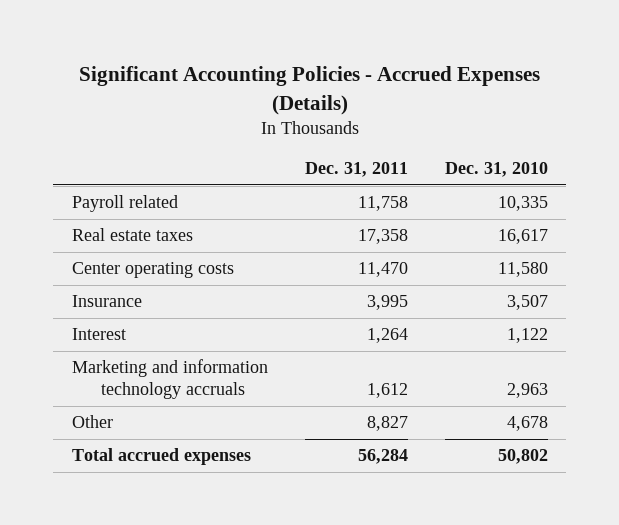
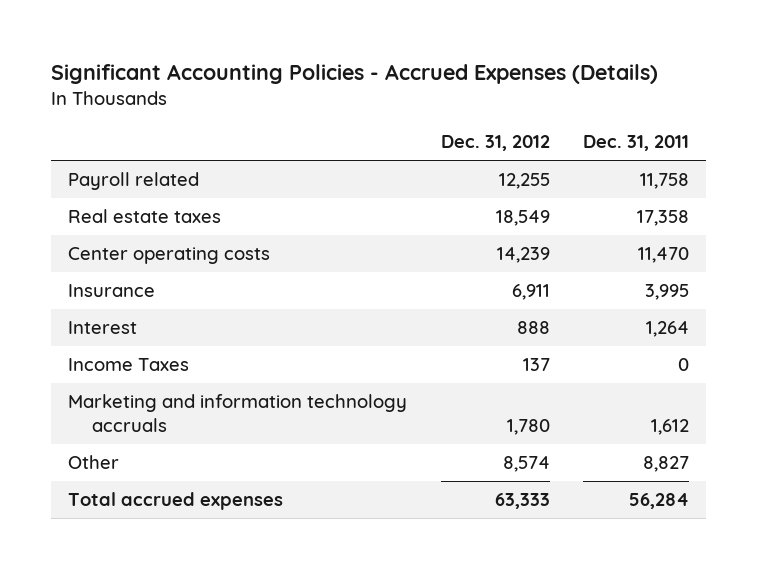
[444,162,548,178] Dec. 31, 2010 -> none
none -> [440,135,550,152] Dec. 31, 2012
none -> [67,358,189,372] Income Taxes

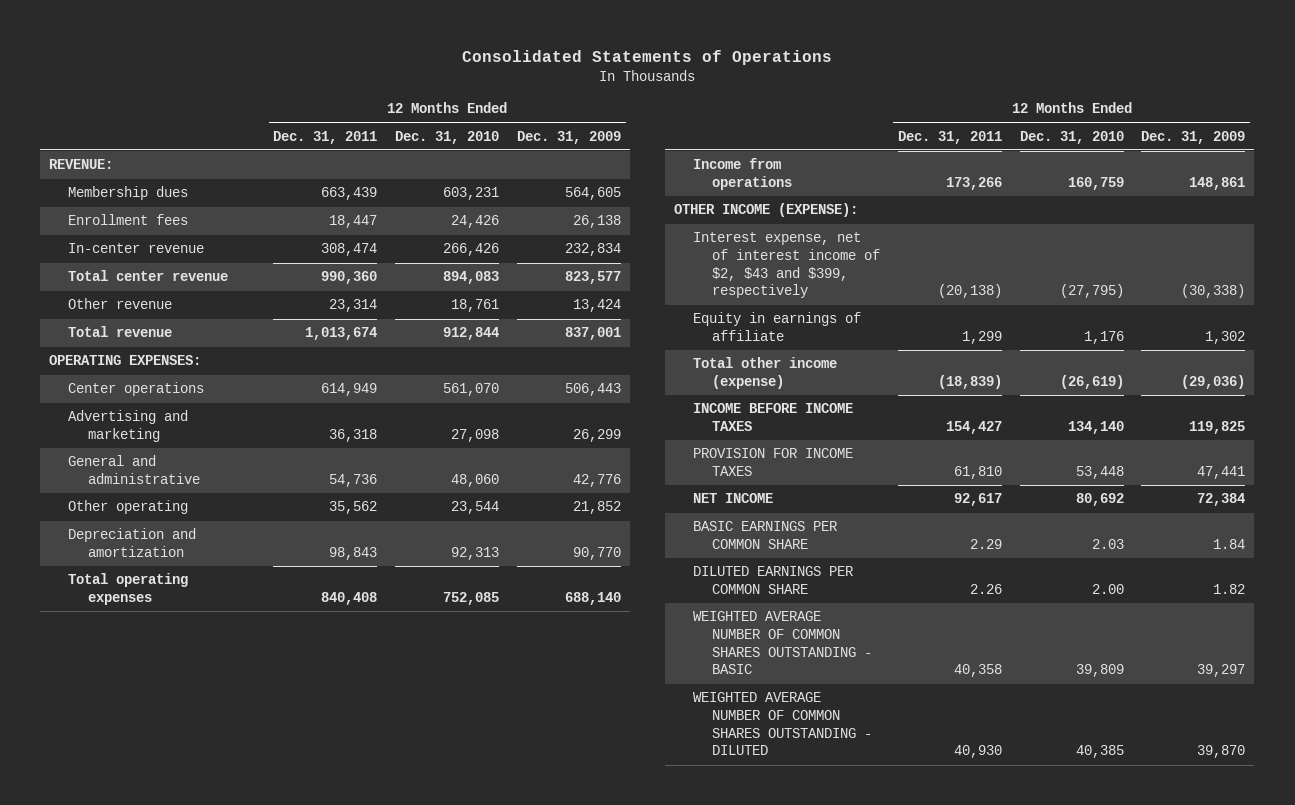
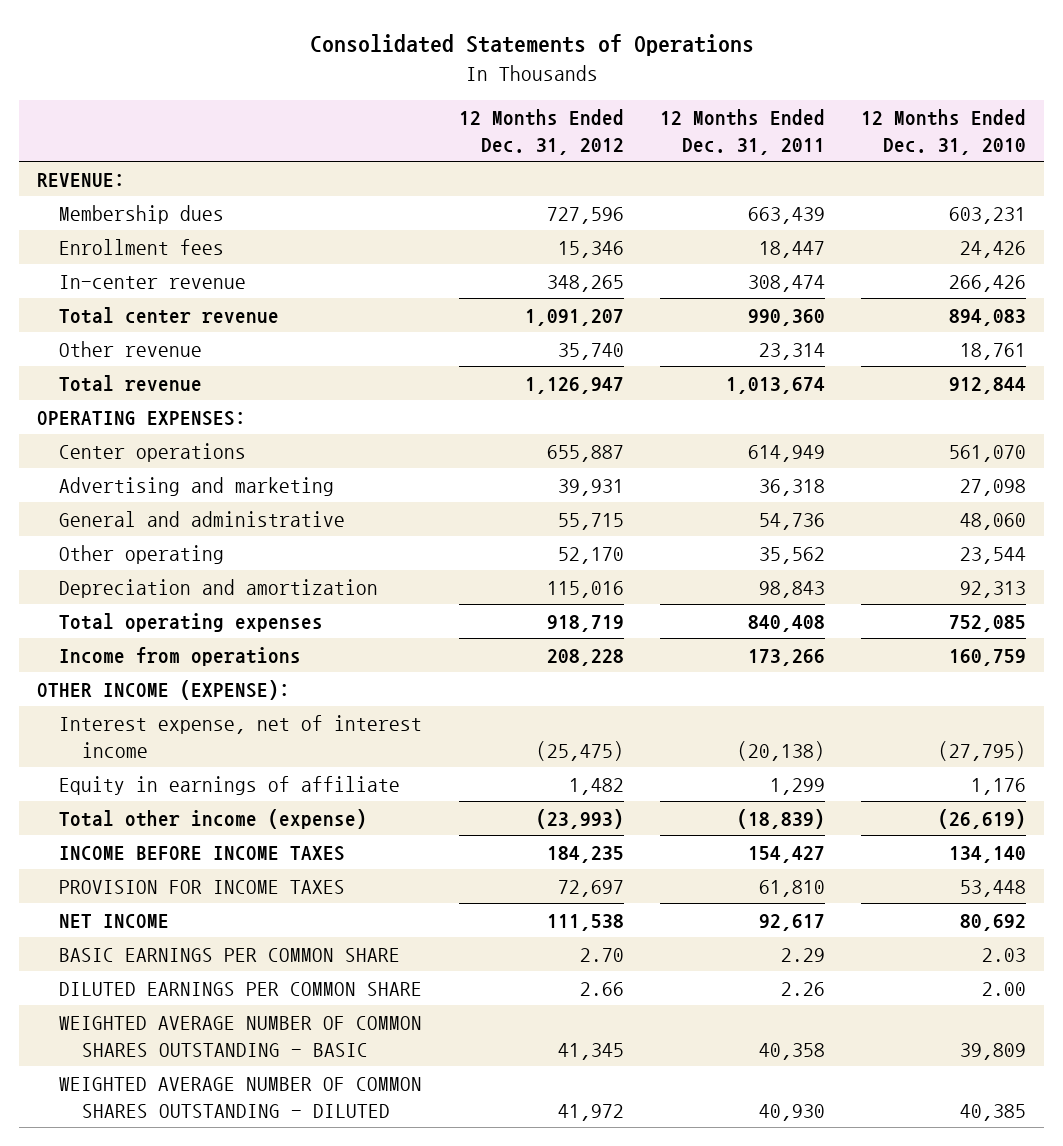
[517,130,622,144] Dec. 31, 2009 -> none
none -> [458,109,624,156] 12 Months Ended Dec. 31, 2012
[692,232,880,299] Interest expense, net of interest income of $2, $43 and $399, respectively -> [59,714,423,758] Interest expense, net of interest income

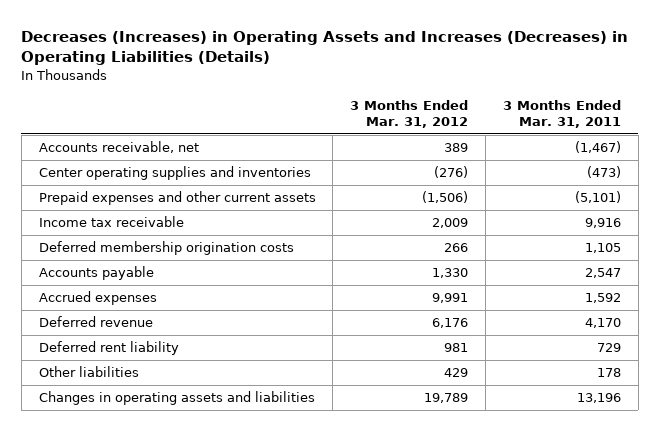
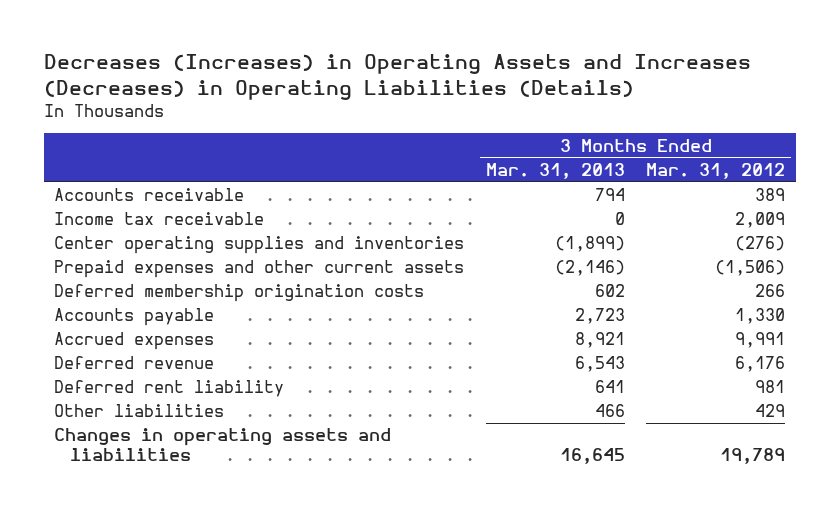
[502,99,621,129] 3 Months Ended Mar. 31, 2011 -> none
none -> [485,162,625,179] Mar. 31, 2013
[38,141,199,154] Accounts receivable, net -> [54,188,245,202] Accounts receivable
[38,216,184,228] Income tax receivable -> [54,212,265,226] Income tax receivable

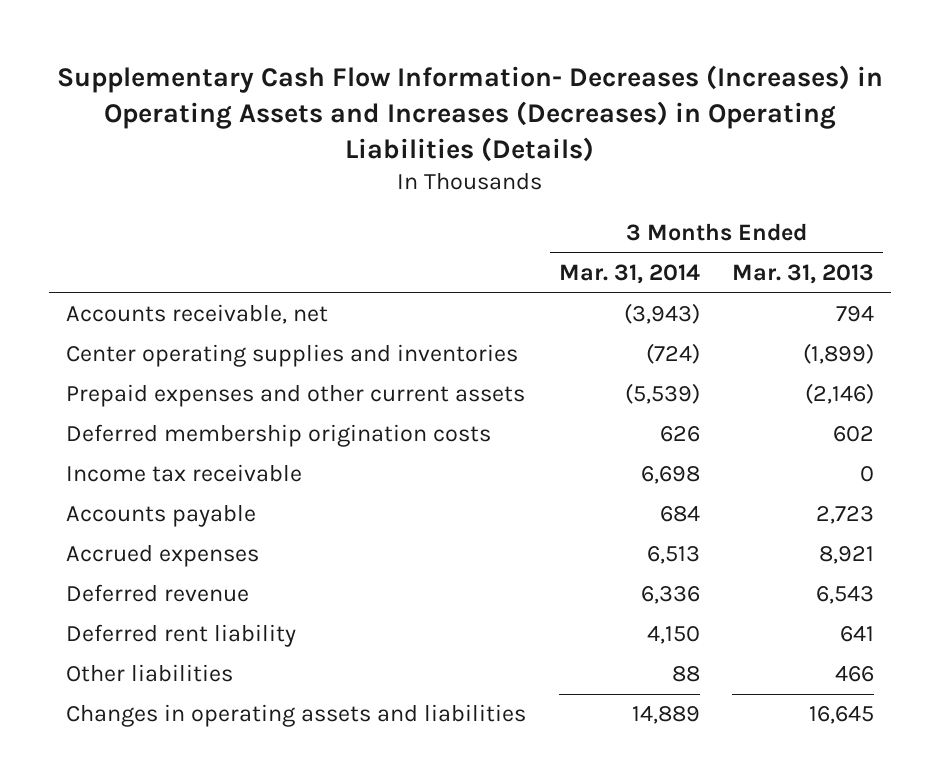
[43,54,751,100] Decreases (Increases) in Operating Assets and Increases (Decreases) in Operating Liabilities (Details) -> [57,64,884,162] Supplementary Cash Flow Information- Decreases (Increases) in Operating Assets and Increases (Decreases) in Operating Liabilities (Details)
[646,162,786,179] Mar. 31, 2012 -> none
none -> [558,264,700,285] Mar. 31, 2014
[54,188,245,202] Accounts receivable -> [65,304,328,325] Accounts receivable, net
[54,212,265,226] Income tax receivable -> [65,464,302,483] Income tax receivable

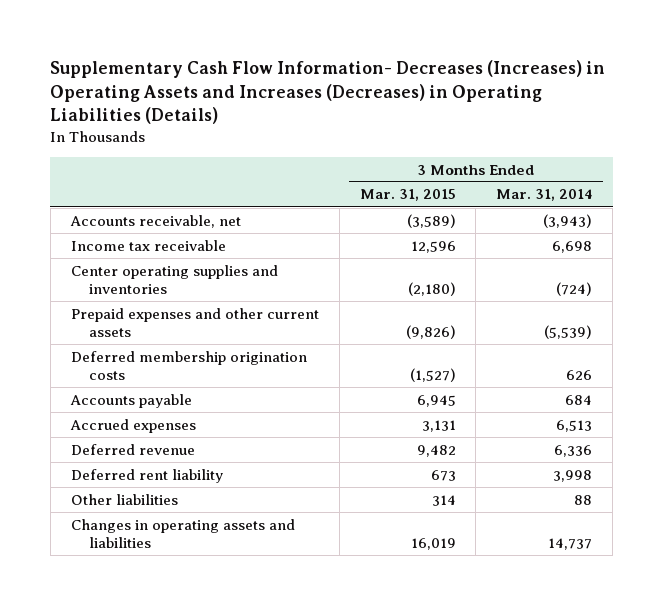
[732,264,875,285] Mar. 31, 2013 -> none
none -> [359,189,456,202] Mar. 31, 2015
[65,464,302,483] Income tax receivable -> [70,239,226,251] Income tax receivable
[646,626,700,645] 4,150 -> [553,469,593,482] 3,998
[631,706,700,725] 14,889 -> [548,538,593,551] 14,737

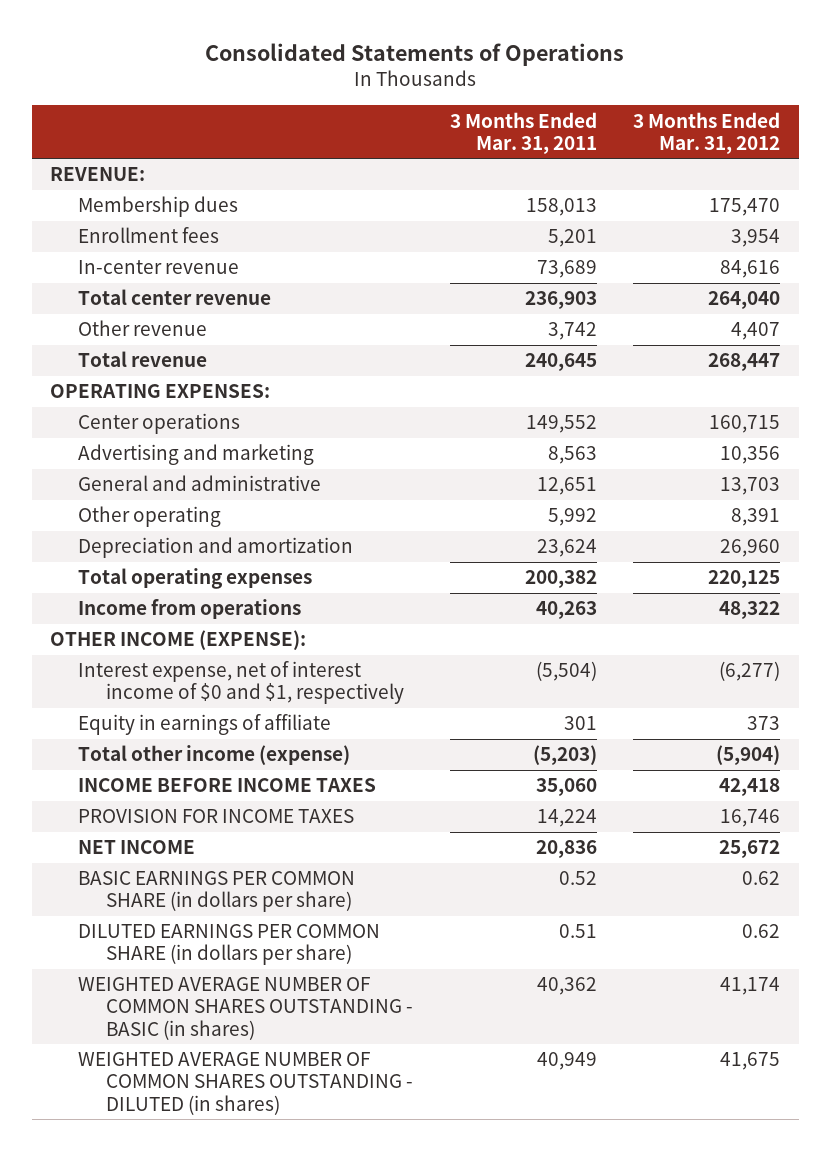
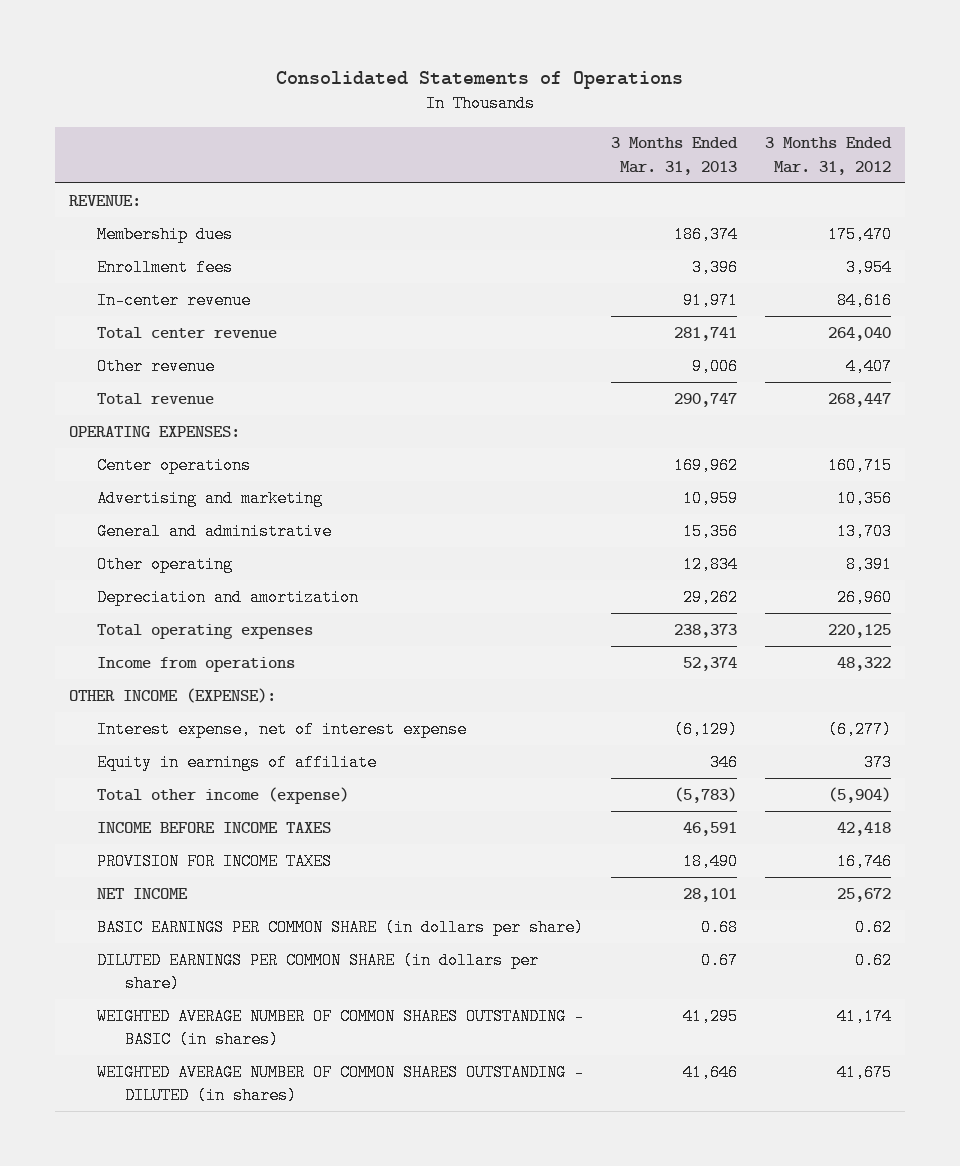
[449,111,597,154] 3 Months Ended Mar. 31, 2011 -> none
none -> [610,137,738,175] 3 Months Ended Mar. 31, 2013
[78,661,405,705] Interest expense, net of interest income of $0 and $1, respectively -> [97,720,468,738] Interest expense, net of interest expense

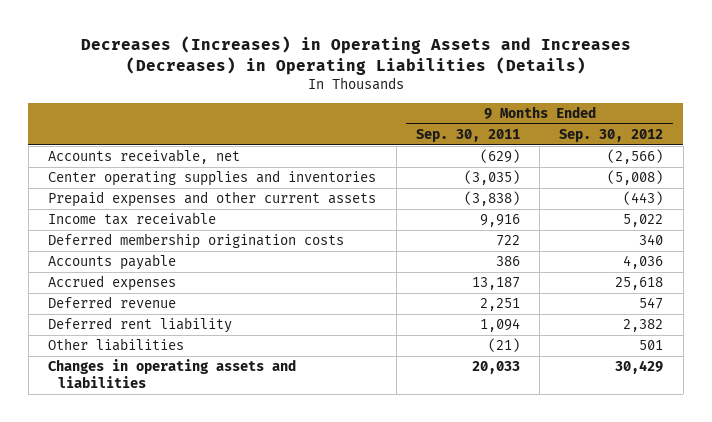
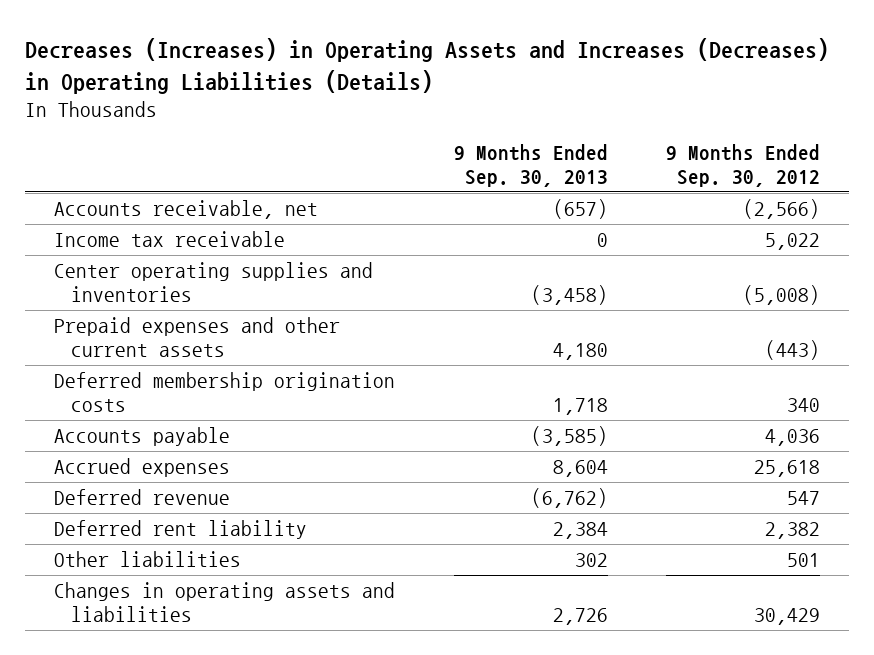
[415,128,520,142] Sep. 30, 2011 -> none
none -> [453,143,608,187] 9 Months Ended Sep. 30, 2013
[48,212,217,226] Income tax receivable -> [54,230,286,247] Income tax receivable

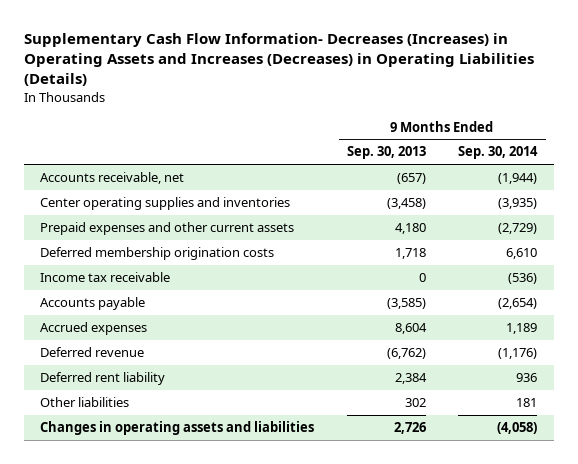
[24,37,829,94] Decreases (Increases) in Operating Assets and Increases (Decreases) in Operating Liabilities (Details) -> [23,33,534,87] Supplementary Cash Flow Information- Decreases (Increases) in Operating Assets and Increases (Decreases) in Operating Liabilities (Details)
[665,143,820,187] 9 Months Ended Sep. 30, 2012 -> none
none -> [458,146,539,160] Sep. 30, 2014
[54,230,286,247] Income tax receivable -> [40,272,171,283] Income tax receivable

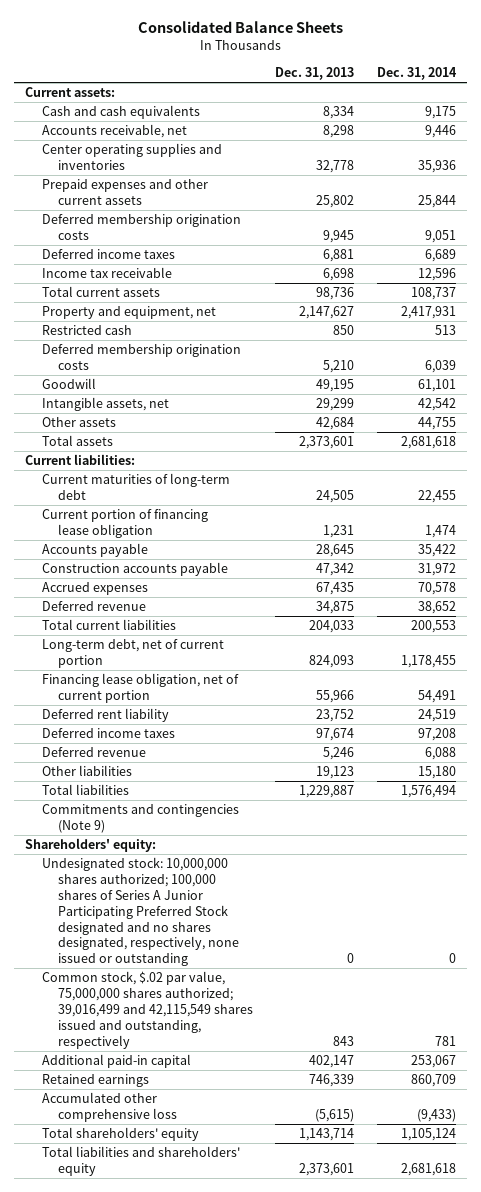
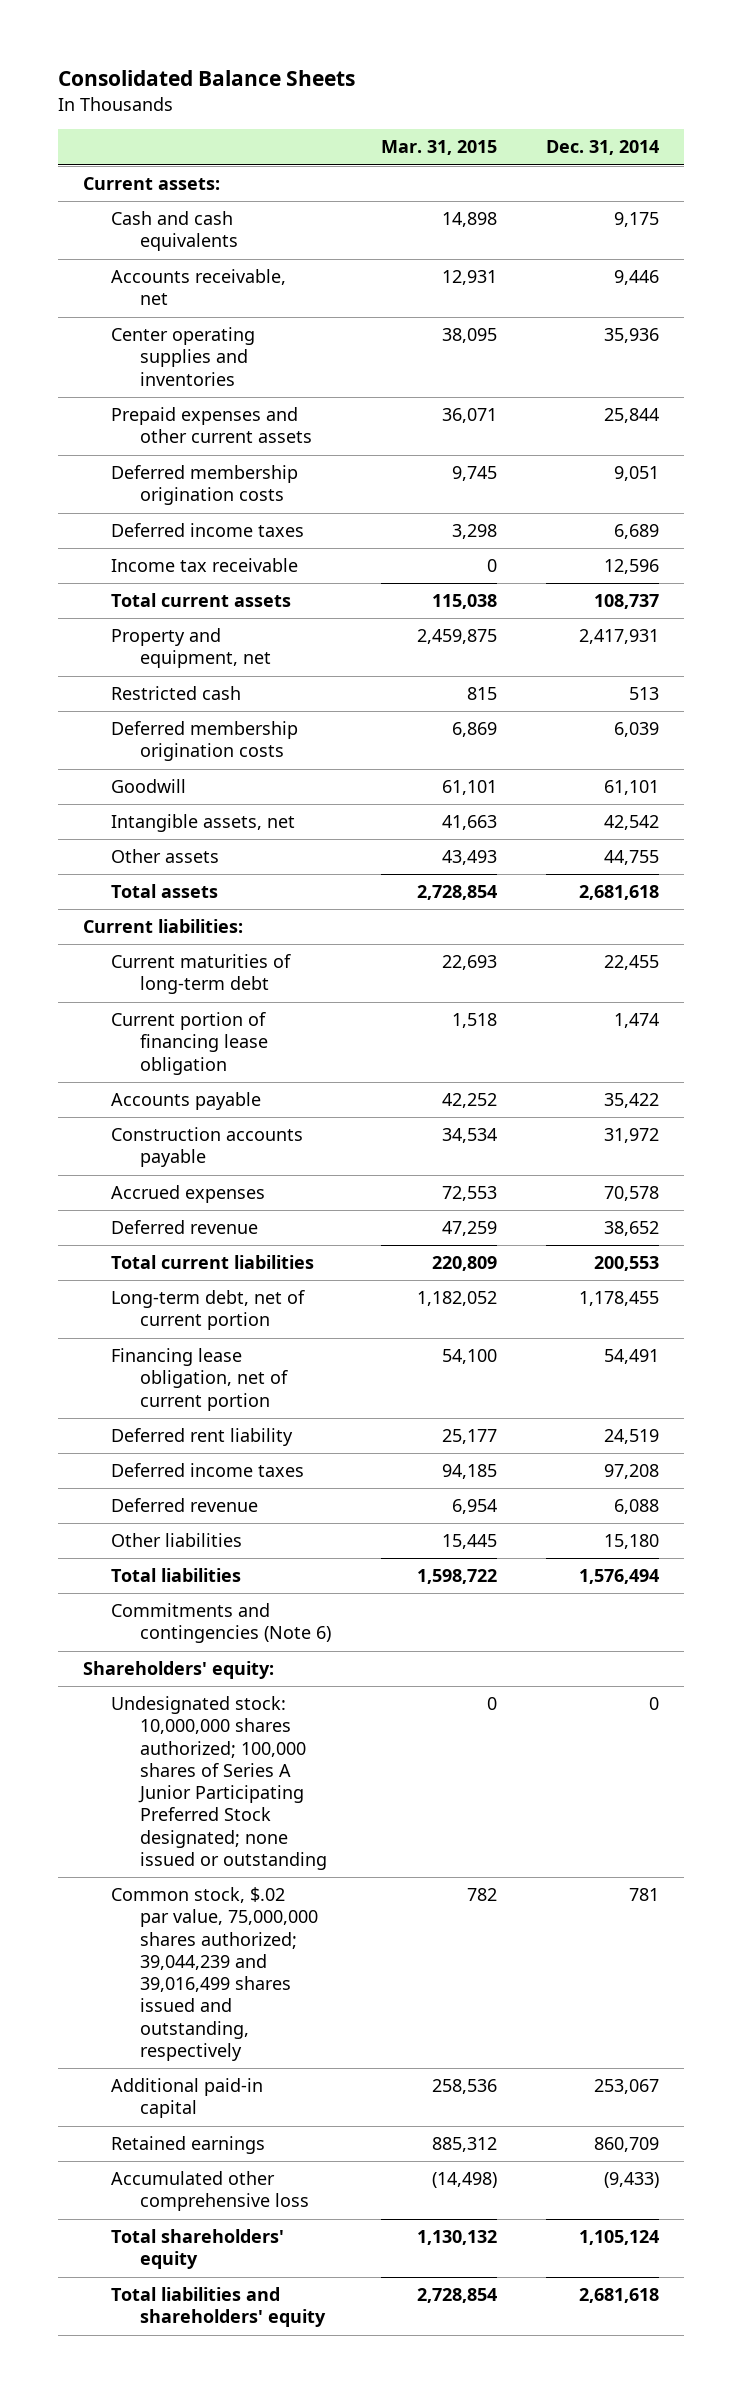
[275,67,355,81] Dec. 31, 2013 -> none
none -> [380,140,497,156] Mar. 31, 2015
[41,804,239,834] Commitments and contingencies (Note 9) -> [111,1603,332,1644] Commitments and contingencies (Note 6)
[41,857,239,967] Undesignated stock: 10,000,000 shares authorized; 100,000 shares of Series A Junior Participating Preferred Stock designated and no shares designated, respectively, none issued or outstanding -> [111,1696,328,1870] Undesignated stock: 10,000,000 shares authorized; 100,000 shares of Series A Junior Participating Preferred Stock designated; none issued or outstanding
[41,971,253,1049] Common stock, $.02 par value, 75,000,000 shares authorized; 39,016,499 and 42,115,549 shares issued and outstanding, respectively -> [111,1887,319,2061] Common stock, $.02 par value, 75,000,000 shares authorized; 39,044,239 and 39,016,499 shares issued and outstanding, respectively

